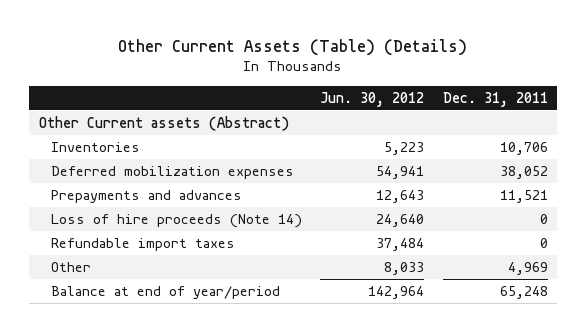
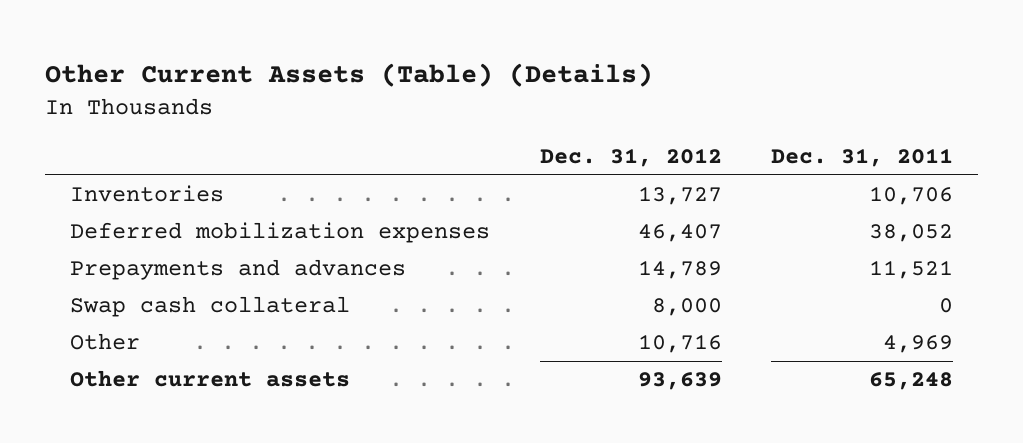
[320,91,425,107] Jun. 30, 2012 -> none
none -> [539,147,722,167] Dec. 31, 2012
[38,115,289,131] Other Current assets (Abstract) -> none
[51,213,303,228] Loss of hire proceeds (Note 14) -> none
[51,237,236,251] Refundable import taxes -> none
none -> [69,296,350,318] Swap cash collateral
[51,285,281,299] Balance at end of year/period -> [69,370,350,388] Other current assets

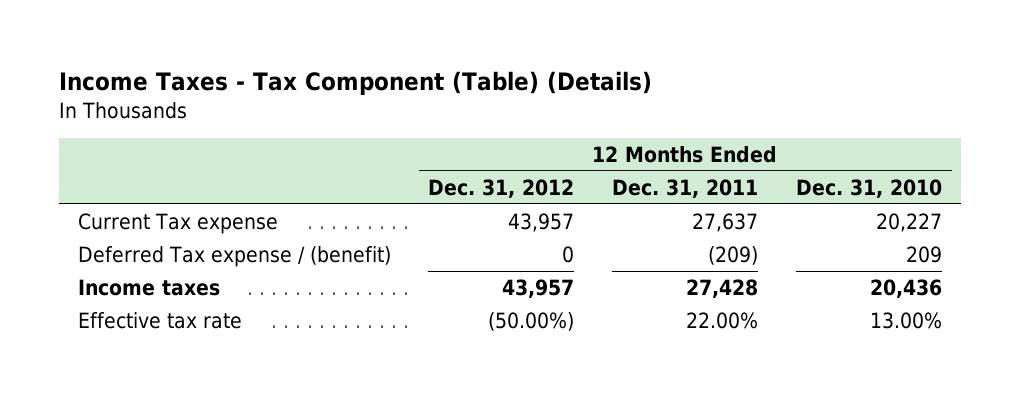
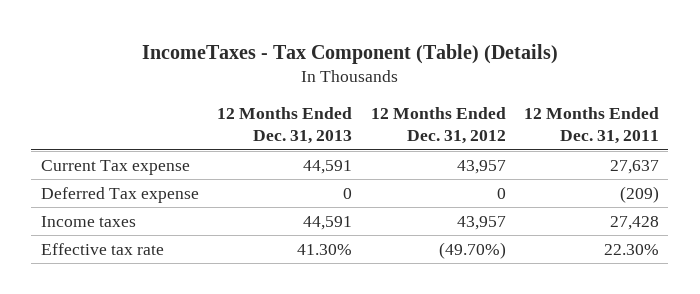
[58,71,652,96] Income Taxes - Tax Component (Table) (Details) -> [141,43,558,64] IncomeTaxes - Tax Component (Table) (Details)
[796,178,943,198] Dec. 31, 2010 -> none
none -> [217,107,353,145] 12 Months Ended Dec. 31, 2013
[77,245,391,267] Deferred Tax expense / (benefit) -> [40,186,199,203] Deferred Tax expense
[488,311,575,331] (50.00%) -> [438,241,506,259] (49.70%)
[686,311,759,329] 22.00% -> [604,243,660,255] 22.30%

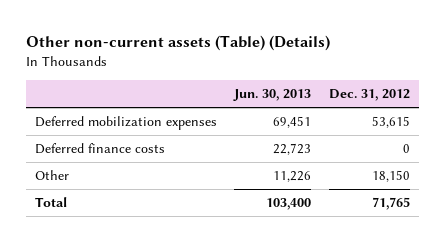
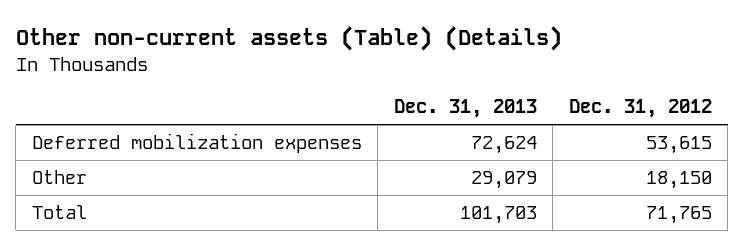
[233,88,312,101] Jun. 30, 2013 -> none
none -> [393,99,537,119] Dec. 31, 2013
[34,143,165,155] Deferred finance costs -> none

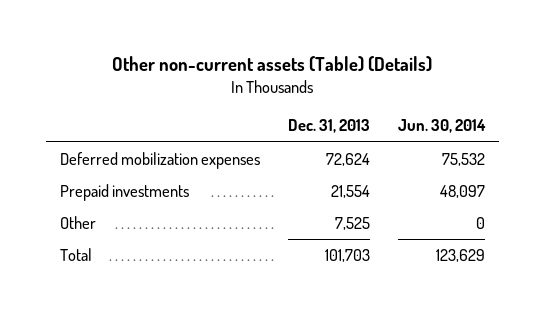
[568,99,712,119] Dec. 31, 2012 -> none
none -> [397,119,486,134] Jun. 30, 2014
none -> [59,184,189,202] Prepaid investments
[470,171,537,190] 29,079 -> [334,217,370,231] 7,525

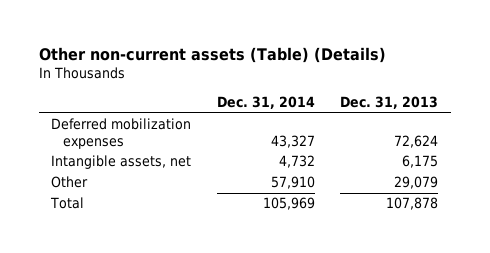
[397,119,486,134] Jun. 30, 2014 -> none
none -> [216,96,315,110] Dec. 31, 2014
[59,184,189,202] Prepaid investments -> none
none -> [51,155,192,170] Intangible assets, net
[334,217,370,231] 7,525 -> [394,176,439,190] 29,079
[324,249,370,263] 101,703 -> [386,197,439,211] 107,878

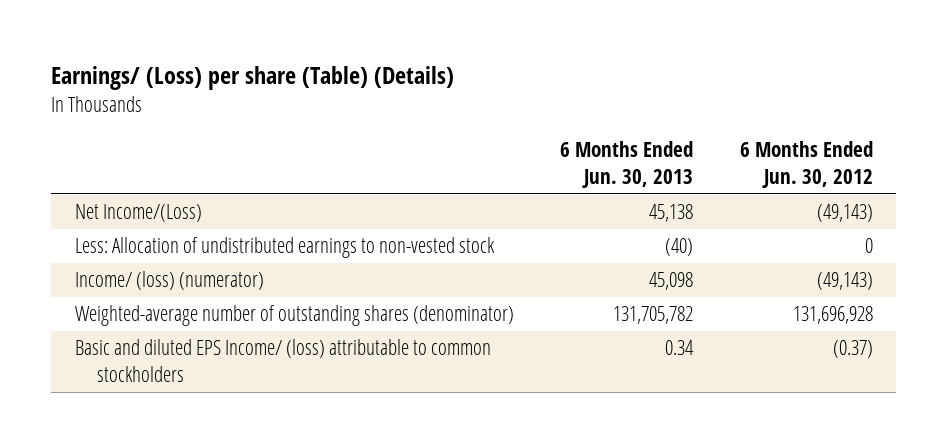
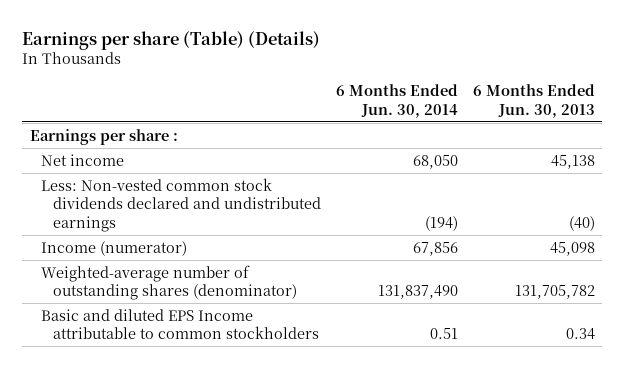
[51,65,455,90] Earnings/ (Loss) per share (Table) (Details) -> [22,30,321,50] Earnings per share (Table) (Details)
[739,141,873,188] 6 Months Ended Jun. 30, 2012 -> none
none -> [336,84,459,118] 6 Months Ended Jun. 30, 2014
none -> [29,128,178,145] Earnings per share :
[74,204,202,223] Net Income/(Loss) -> [41,153,125,166] Net income
[74,237,495,259] Less: Allocation of undistributed earnings to non-vested stock -> [41,177,322,232] Less: Non-vested common stock dividends declared and undistributed earnings
[74,271,264,291] Income/ (loss) (numerator) -> [41,240,188,256] Income (numerator)
[74,339,491,383] Basic and diluted EPS Income/ (loss) attributable to common stockholders -> [41,308,320,340] Basic and diluted EPS Income attributable to common stockholders

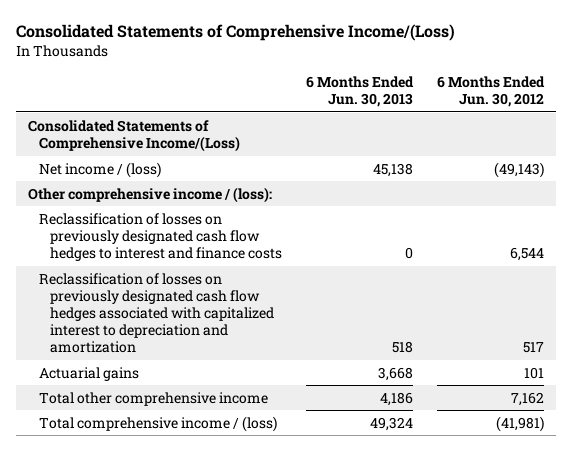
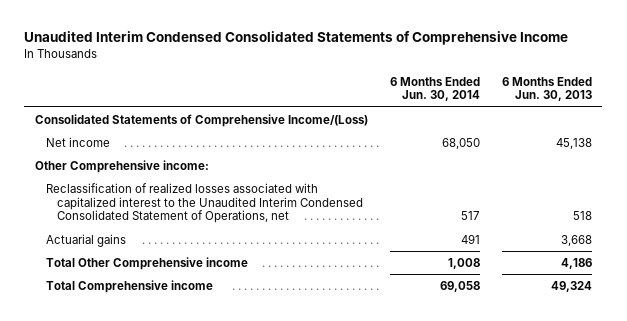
[15,23,455,41] Consolidated Statements of Comprehensive Income/(Loss) -> [24,31,569,46] Unaudited Interim Condensed Consolidated Statements of Comprehensive Income
[436,76,545,108] 6 Months Ended Jun. 30, 2012 -> none
none -> [389,76,480,102] 6 Months Ended Jun. 30, 2014
[38,212,282,261] Reclassification of losses on previously designated cash flow hedges to interest and finance costs -> none
[38,161,161,178] Net income / (loss) -> [45,136,110,147] Net income
[27,186,272,203] Other comprehensive income / (loss): -> [35,159,210,173] Other Comprehensive income:
[38,272,274,354] Reclassification of losses on previously designated cash flow hedges associated with capitalized interest to depreciation and amortization -> [45,182,363,224] Reclassification of realized losses associated with capitalized interest to the Unaudited Interim Condensed Consolidated Statement of Operations, net
[38,391,268,406] Total other comprehensive income -> [45,256,248,270] Total Other Comprehensive income
[38,415,277,432] Total comprehensive income / (loss) -> [45,279,213,293] Total Comprehensive income

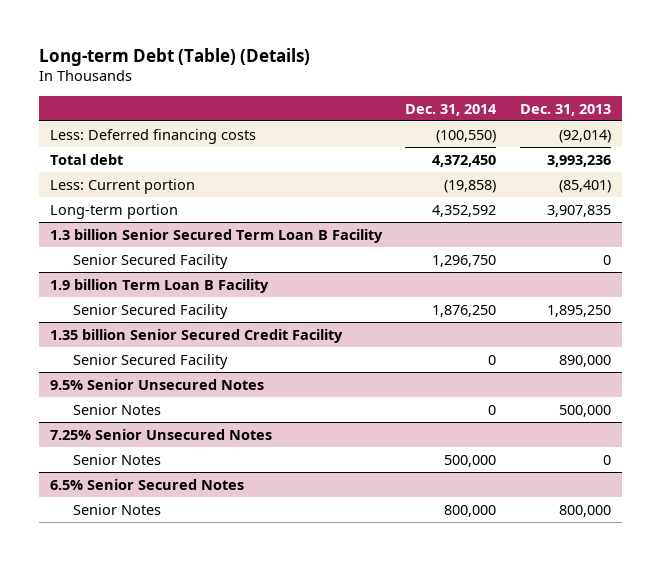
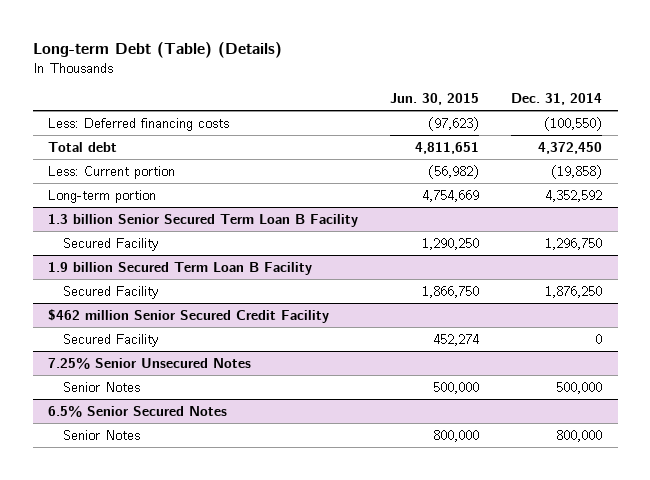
[519,103,611,116] Dec. 31, 2013 -> none
none -> [390,93,480,106] Jun. 30, 2015
[50,328,344,343] 1.35 billion Senior Secured Credit Facility -> none
[50,378,265,390] 9.5% Senior Unsecured Notes -> none
[72,403,161,415] Senior Notes -> none
[72,253,228,269] Senior Secured Facility -> [62,237,158,251] Secured Facility
[50,278,270,293] 1.9 billion Term Loan B Facility -> [48,261,313,275] 1.9 billion Secured Term Loan B Facility
[72,303,228,319] Senior Secured Facility -> [62,285,158,299] Secured Facility
none -> [48,308,330,323] $462 million Senior Secured Credit Facility
[72,353,228,369] Senior Secured Facility -> [62,333,158,347] Secured Facility

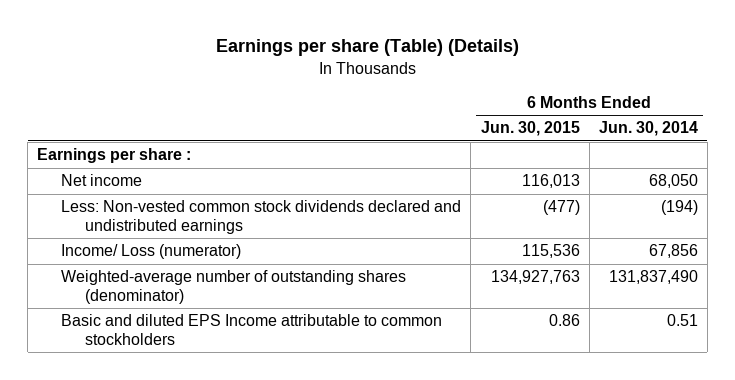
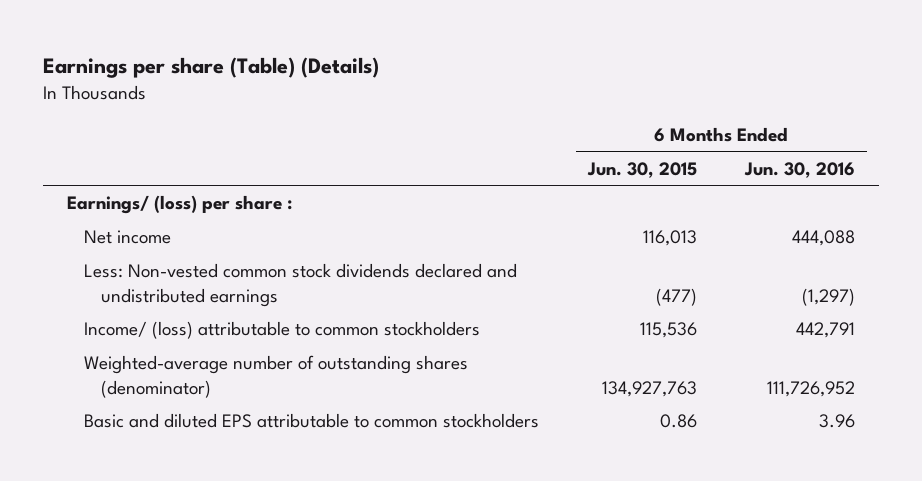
[598,121,698,137] Jun. 30, 2014 -> none
none -> [744,161,856,178] Jun. 30, 2016
[37,148,192,164] Earnings per share : -> [67,195,293,215] Earnings/ (loss) per share :
[61,244,242,260] Income/ Loss (numerator) -> [84,321,481,340] Income/ (loss) attributable to common stockholders
[61,314,443,345] Basic and diluted EPS Income attributable to common stockholders -> [84,413,540,429] Basic and diluted EPS attributable to common stockholders

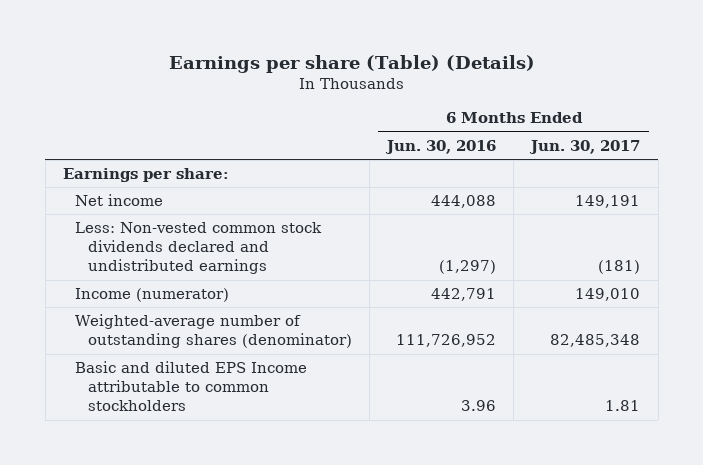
[586,161,697,178] Jun. 30, 2015 -> none
none -> [529,139,641,154] Jun. 30, 2017
[67,195,293,215] Earnings/ (loss) per share : -> [63,168,230,183] Earnings per share:
[84,321,481,340] Income/ (loss) attributable to common stockholders -> [75,288,230,303] Income (numerator)
[84,413,540,429] Basic and diluted EPS attributable to common stockholders -> [75,361,308,412] Basic and diluted EPS Income attributable to common stockholders

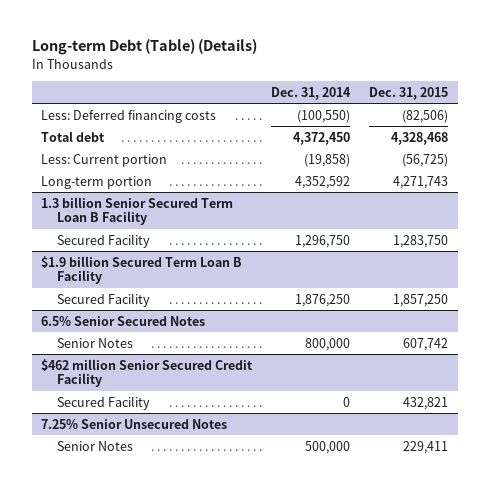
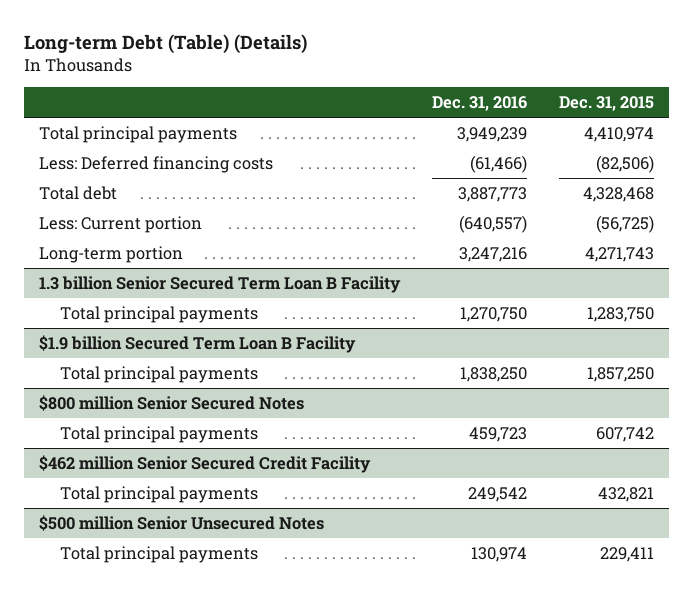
[271,86,352,100] Dec. 31, 2014 -> none
none -> [432,96,528,112] Dec. 31, 2016
none -> [39,125,238,143] Total principal payments
[57,233,151,248] Secured Facility -> [60,305,259,323] Total principal payments
[57,292,151,307] Secured Facility -> [60,365,259,383] Total principal payments
[41,315,206,326] 6.5% Senior Secured Notes -> [39,394,305,411] $800 million Senior Secured Notes
[57,337,134,348] Senior Notes -> [60,425,259,443] Total principal payments
[57,395,151,410] Secured Facility -> [60,485,259,503] Total principal payments
[41,418,228,429] 7.25% Senior Unsecured Notes -> [39,514,325,531] $500 million Senior Unsecured Notes
[57,440,134,451] Senior Notes -> [60,545,259,563] Total principal payments

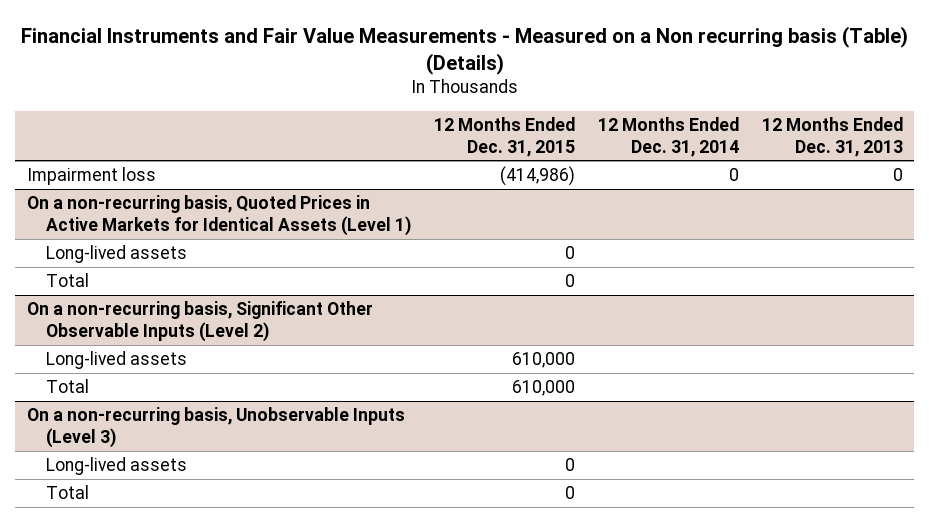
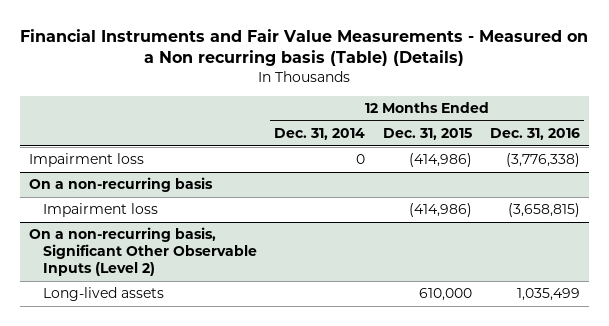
[761,117,903,157] 12 Months Ended Dec. 31, 2013 -> none
none -> [489,128,580,141] Dec. 31, 2016
[26,195,412,236] On a non-recurring basis, Quoted Prices in Active Markets for Identical Assets (Level 1) -> none
[46,245,188,264] Long-lived assets -> none
[46,273,90,288] Total -> none
none -> [29,177,214,193] On a non-recurring basis
none -> [42,203,158,218] Impairment loss
[46,379,90,394] Total -> none
[26,407,405,448] On a non-recurring basis, Unobservable Inputs (Level 3) -> none
[46,457,188,476] Long-lived assets -> none
[46,485,90,500] Total -> none

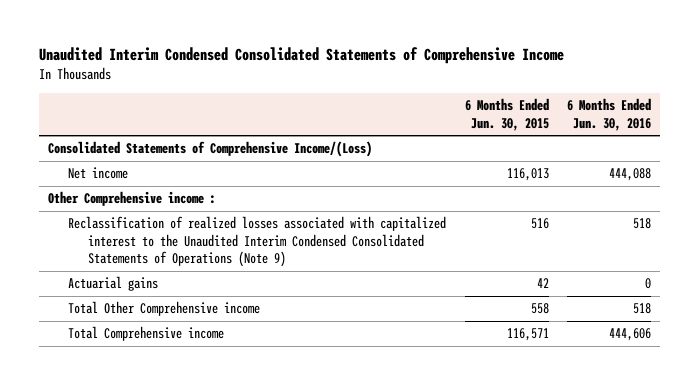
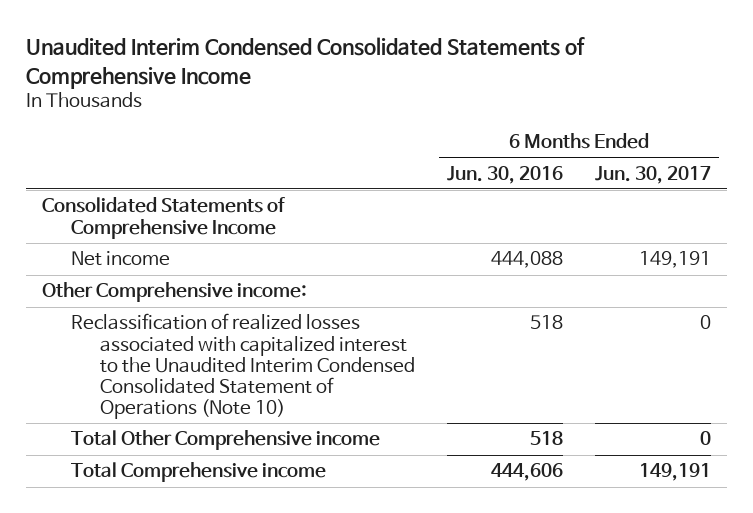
[464,97,549,131] 6 Months Ended Jun. 30, 2015 -> none
none -> [594,165,711,184] Jun. 30, 2017
[47,141,372,158] Consolidated Statements of Comprehensive Income/(Loss) -> [42,197,286,239] Consolidated Statements of Comprehensive Income
[67,276,158,292] Actuarial gains -> none
[47,191,216,207] Other Comprehensive income : -> [42,282,308,303] Other Comprehensive income:
[67,216,446,268] Reclassification of realized losses associated with capitalized interest to the Unaudited Interim Condensed Consolidated Statements of Operations (Note 9) -> [71,313,416,420] Reclassification of realized losses associated with capitalized interest to the Unaudited Interim Condensed Consolidated Statement of Operations (Note 10)

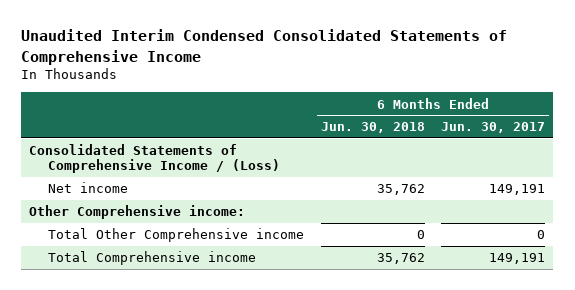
[447,165,564,184] Jun. 30, 2016 -> none
none -> [320,122,425,134] Jun. 30, 2018
[42,197,286,239] Consolidated Statements of Comprehensive Income -> [29,144,281,174] Consolidated Statements of Comprehensive Income / (Loss)
[71,313,416,420] Reclassification of realized losses associated with capitalized interest to the Unaudited Interim Condensed Consolidated Statement of Operations (Note 10) -> none

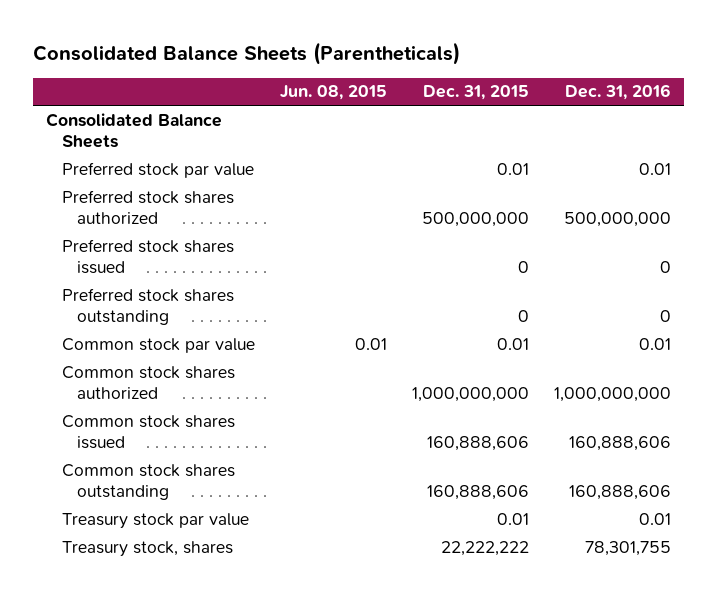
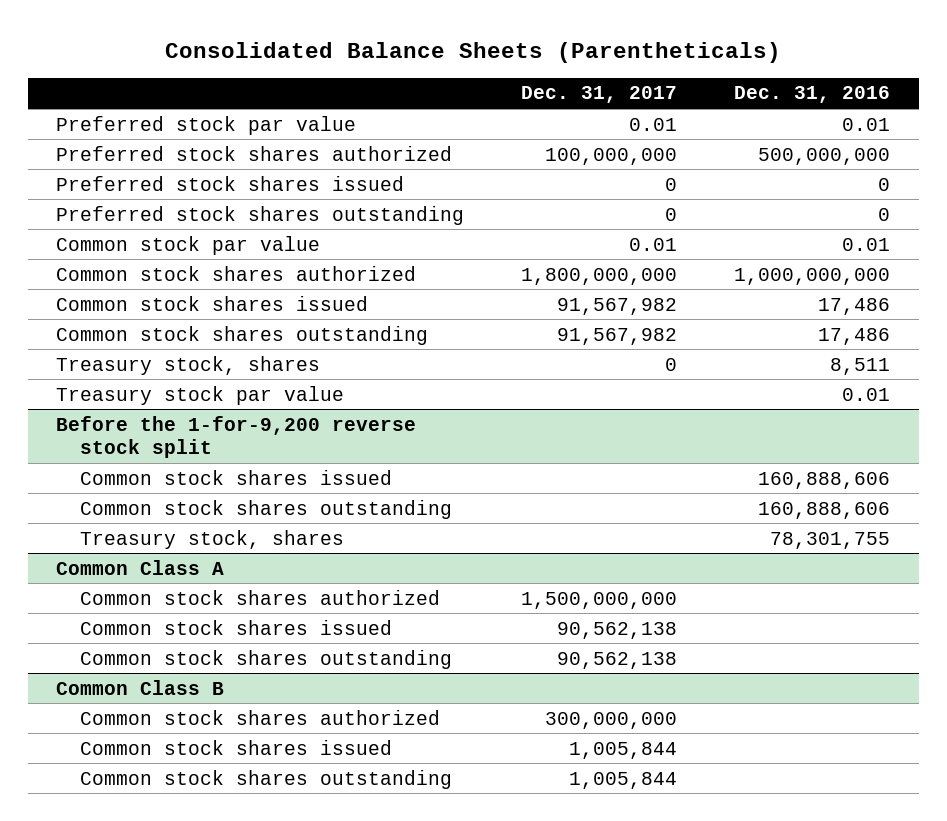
[279,85,387,101] Jun. 08, 2015 -> none
[422,85,529,101] Dec. 31, 2015 -> none
none -> [521,86,678,104] Dec. 31, 2017
[45,112,222,148] Consolidated Balance Sheets -> none
none -> [56,295,369,311] Common stock shares issued
none -> [56,325,429,345] Common stock shares outstanding
none -> [56,355,321,375] Treasury stock, shares
[61,512,249,529] Treasury stock par value -> [56,385,345,405] Treasury stock par value
none -> [56,415,417,459] Before the 1-for-9,200 reverse stock split
none -> [56,559,225,575] Common Class A
none -> [80,589,441,605] Common stock shares authorized
none -> [80,619,393,635] Common stock shares issued
none -> [80,649,453,669] Common stock shares outstanding
none -> [56,679,225,695] Common Class B
none -> [80,709,441,725] Common stock shares authorized
none -> [80,739,393,755] Common stock shares issued
none -> [80,769,453,789] Common stock shares outstanding

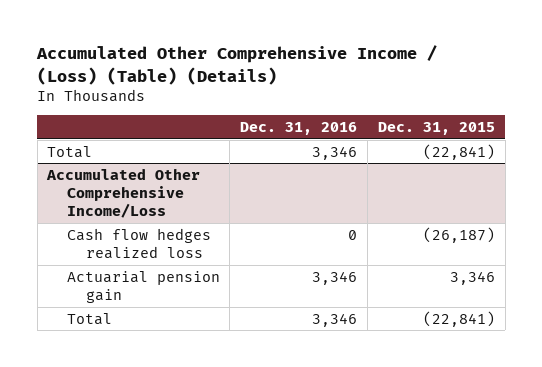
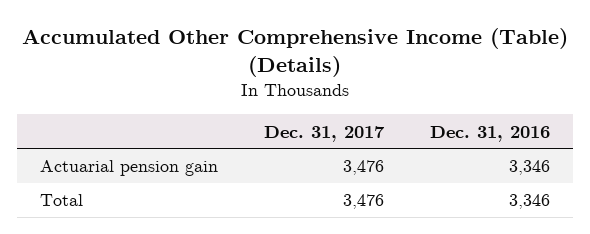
[36,45,438,85] Accumulated Other Comprehensive Income / (Loss) (Table) (Details) -> [22,28,569,78] Accumulated Other Comprehensive Income (Table) (Details)
[377,121,495,135] Dec. 31, 2015 -> none
none -> [264,125,386,142] Dec. 31, 2017
[47,145,93,158] Total -> none
[46,167,201,219] Accumulated Other Comprehensive Income/Loss -> none
[66,227,211,259] Cash flow hedges realized loss -> none

